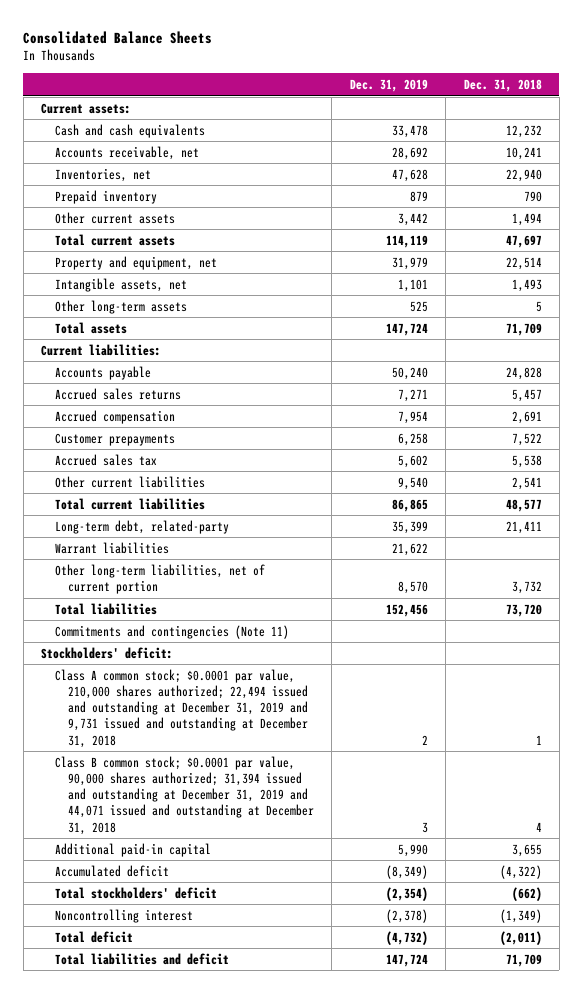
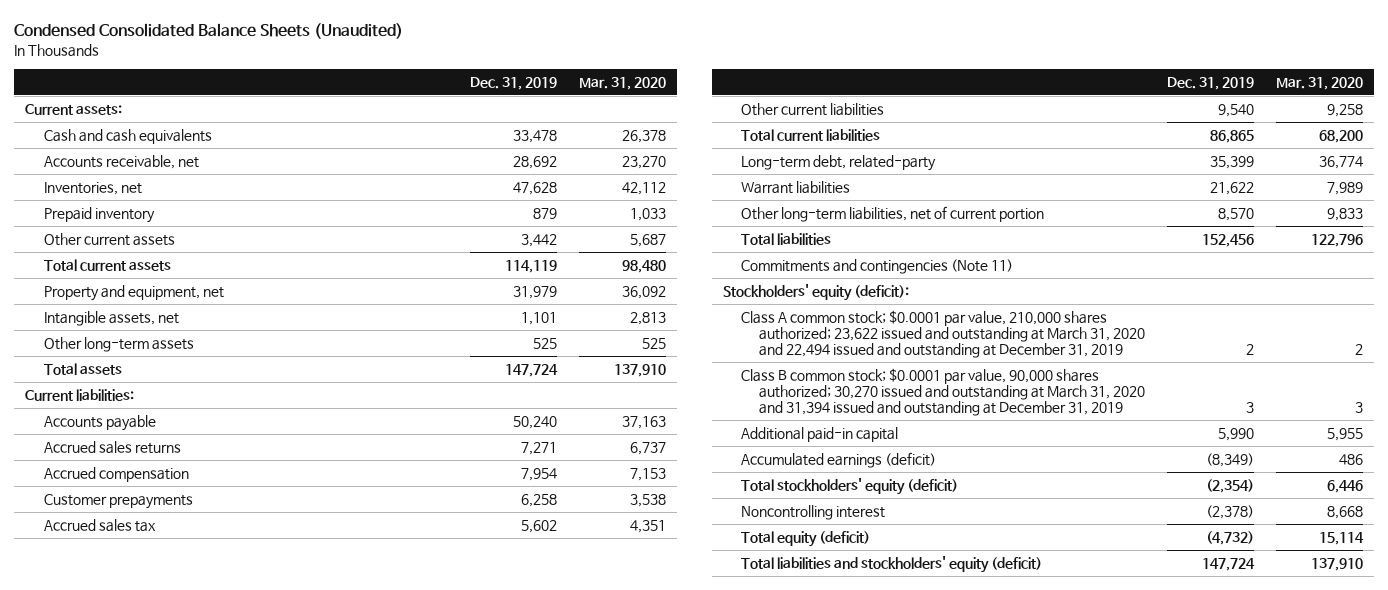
[23,31,213,45] Consolidated Balance Sheets -> [14,23,404,40] Condensed Consolidated Balance Sheets (Unaudited)
[463,78,542,92] Dec. 31, 2018 -> none
none -> [578,76,666,90] Mar. 31, 2020
[41,646,174,659] Stockholders' deficit: -> [722,283,909,301] Stockholders' equity (deficit):
[54,668,309,748] Class A common stock; $0.0001 par value, 210,000 shares authorized; 22,494 issued and outstanding at December 31, 2019 and 9,731 issued and outstanding at December 31, 2018 -> [740,309,1145,359] Class A common stock; $0.0001 par value, 210,000 shares authorized; 23,622 issued and outstanding at March 31, 2020 and 22,494 issued and outstanding at December 31, 2019
[54,755,315,835] Class B common stock; $0.0001 par value, 90,000 shares authorized; 31,394 issued and outstanding at December 31, 2019 and 44,071 issued and outstanding at December 31, 2018 -> [740,367,1145,417] Class B common stock; $0.0001 par value, 90,000 shares authorized; 30,270 issued and outstanding at March 31, 2020 and 31,394 issued and outstanding at December 31, 2019
[54,864,169,877] Accumulated deficit -> [740,451,936,468] Accumulated earnings (deficit)
[54,886,217,899] Total stockholders' deficit -> [740,477,958,495] Total stockholders' equity (deficit)
[54,930,133,943] Total deficit -> [740,530,870,547] Total equity (deficit)
[54,952,229,965] Total liabilities and deficit -> [740,555,1042,573] Total liabilities and stockholders' equity (deficit)

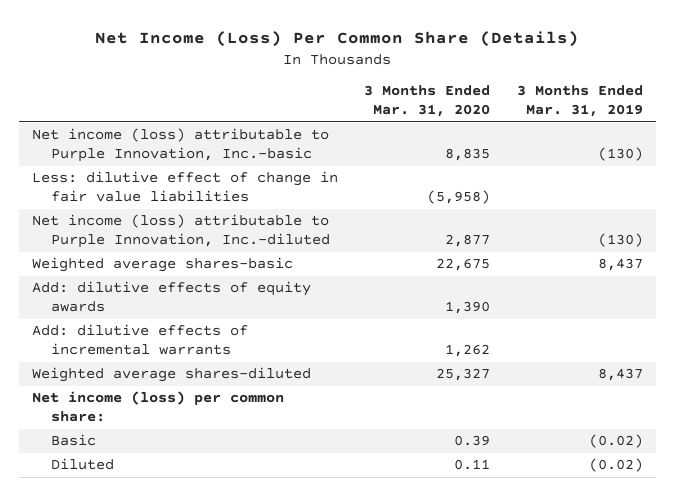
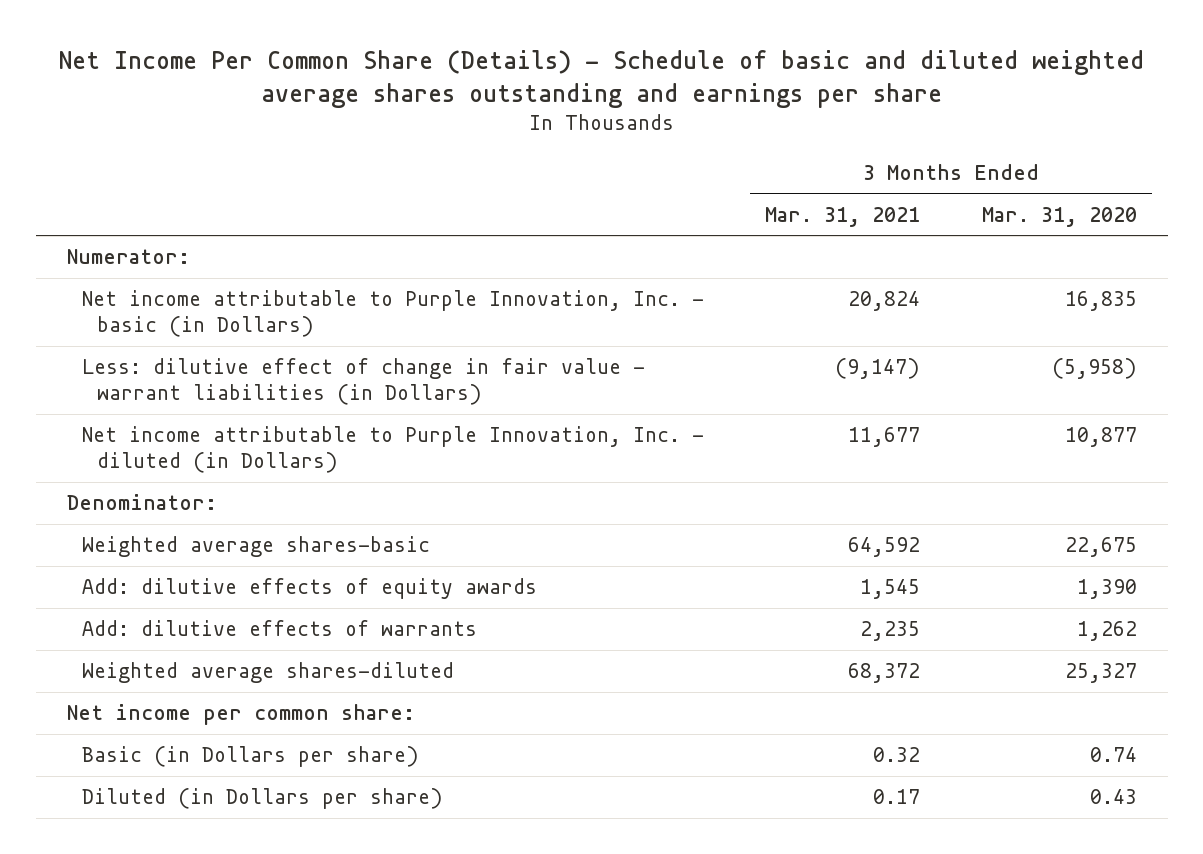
[95,30,580,47] Net Income (Loss) Per Common Share (Details) -> [58,49,1144,108] Net Income Per Common Share (Details) - Schedule of basic and diluted weighted average shares outstanding and earnings per share
[516,85,643,118] 3 Months Ended Mar. 31, 2019 -> none
none -> [765,206,921,227] Mar. 31, 2021
none -> [66,249,190,265] Numerator:
[32,128,330,163] Net income (loss) attributable to Purple Innovation, Inc.-basic -> [81,290,704,338] Net income attributable to Purple Innovation, Inc. - basic (in Dollars)
[445,148,491,162] 8,835 -> [1064,291,1137,312] 16,835
[32,171,339,203] Less: dilutive effect of change in fair value liabilities -> [81,358,645,406] Less: dilutive effect of change in fair value - warrant liabilities (in Dollars)
[32,214,330,249] Net income (loss) attributable to Purple Innovation, Inc.-diluted -> [81,426,704,474] Net income attributable to Purple Innovation, Inc. - diluted (in Dollars)
[445,234,491,248] 2,877 -> [1064,427,1137,448] 10,877
none -> [66,494,217,511] Denominator:
[32,324,249,356] Add: dilutive effects of incremental warrants -> [81,620,477,637] Add: dilutive effects of warrants
[32,391,285,423] Net income (loss) per common share: -> [66,704,415,726] Net income per common share:
[50,434,96,447] Basic -> [81,746,419,768] Basic (in Dollars per share)
[454,435,491,447] 0.39 -> [1089,747,1137,763] 0.74
[50,458,114,471] Diluted -> [81,788,443,810] Diluted (in Dollars per share)
[454,459,491,471] 0.11 -> [1089,789,1137,805] 0.43

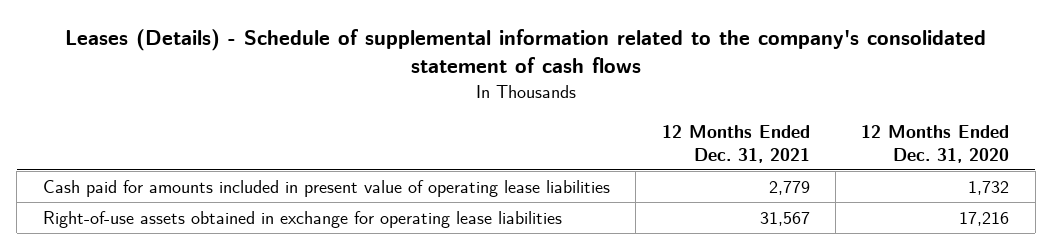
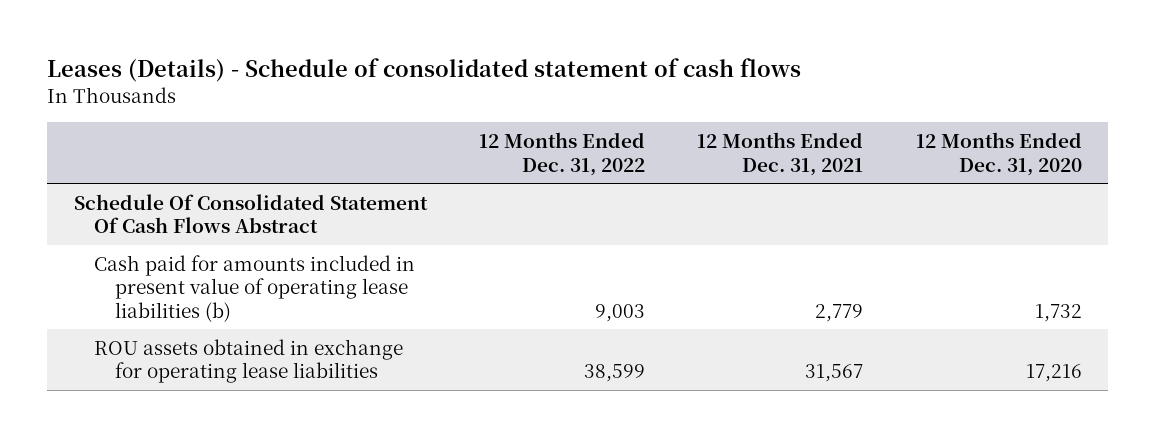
[65,28,987,74] Leases (Details) - Schedule of supplemental information related to the company's consolidated statement of cash flows -> [47,58,802,83] Leases (Details) - Schedule of consolidated statement of cash flows
none -> [479,132,646,176] 12 Months Ended Dec. 31, 2022
none -> [73,193,428,234] Schedule Of Consolidated Statement Of Cash Flows Abstract
[42,179,610,197] Cash paid for amounts included in present value of operating lease liabilities -> [94,254,416,322] Cash paid for amounts included in present value of operating lease liabilities (b)
[42,210,562,228] Right-of-use assets obtained in exchange for operating lease liabilities -> [94,338,404,384] ROU assets obtained in exchange for operating lease liabilities

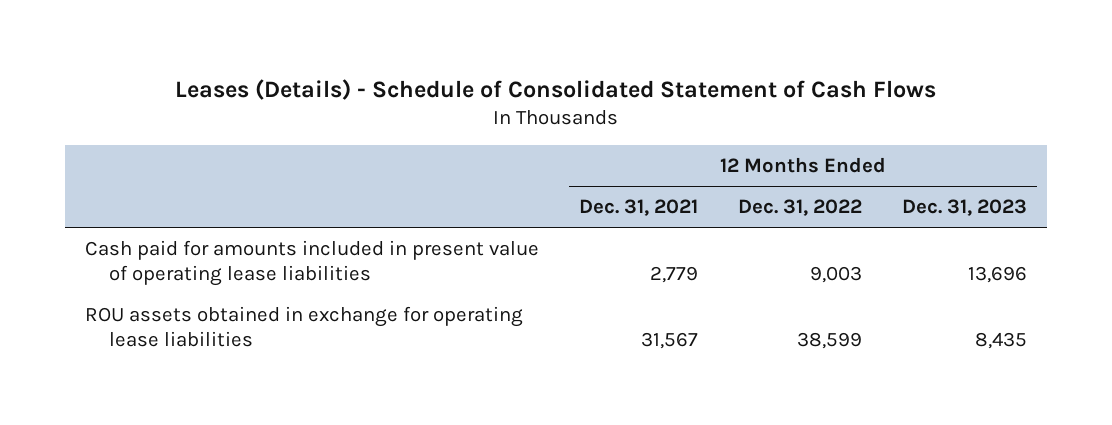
[47,58,802,83] Leases (Details) - Schedule of consolidated statement of cash flows -> [174,78,936,100] Leases (Details) - Schedule of Consolidated Statement of Cash Flows
[915,132,1082,176] 12 Months Ended Dec. 31, 2020 -> none
none -> [902,199,1028,217] Dec. 31, 2023
[73,193,428,234] Schedule Of Consolidated Statement Of Cash Flows Abstract -> none
[94,254,416,322] Cash paid for amounts included in present value of operating lease liabilities (b) -> [84,240,539,286] Cash paid for amounts included in present value of operating lease liabilities

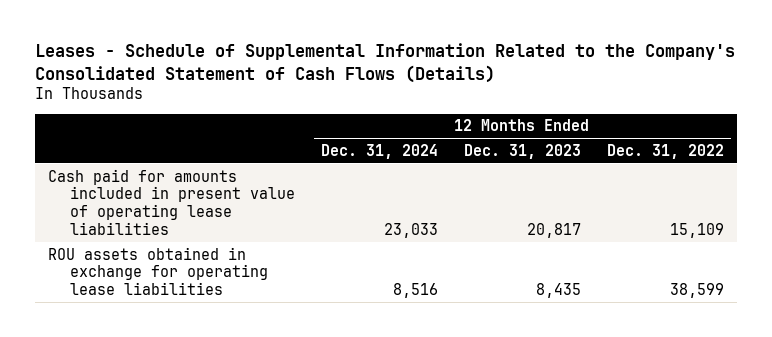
[174,78,936,100] Leases (Details) - Schedule of Consolidated Statement of Cash Flows -> [34,43,735,83] Leases - Schedule of Supplemental Information Related to the Company's Consolidated Statement of Cash Flows (Details)
[578,199,698,217] Dec. 31, 2021 -> none
none -> [320,144,438,160] Dec. 31, 2024
[810,265,863,283] 9,003 -> [670,222,725,238] 15,109
[968,265,1028,283] 13,696 -> [526,222,581,238] 20,817

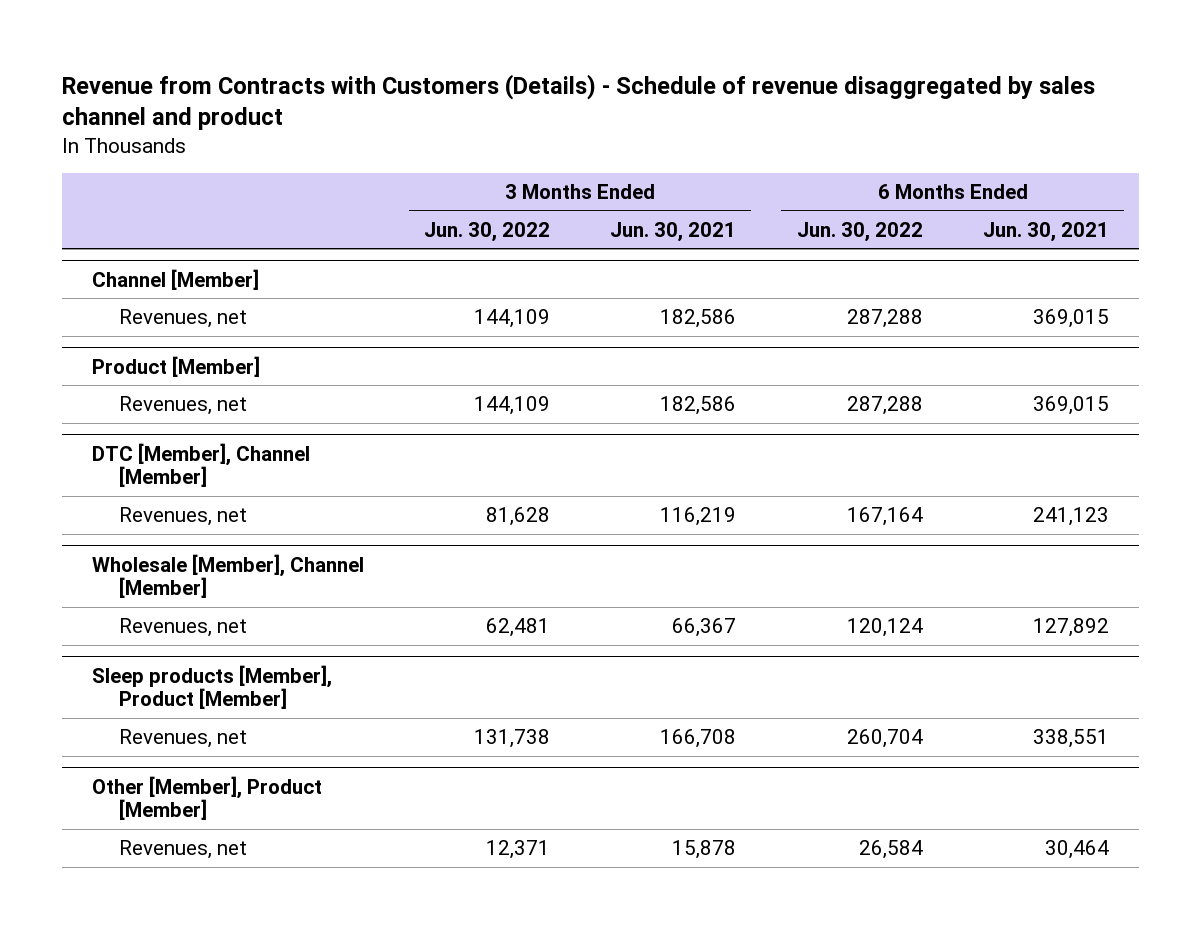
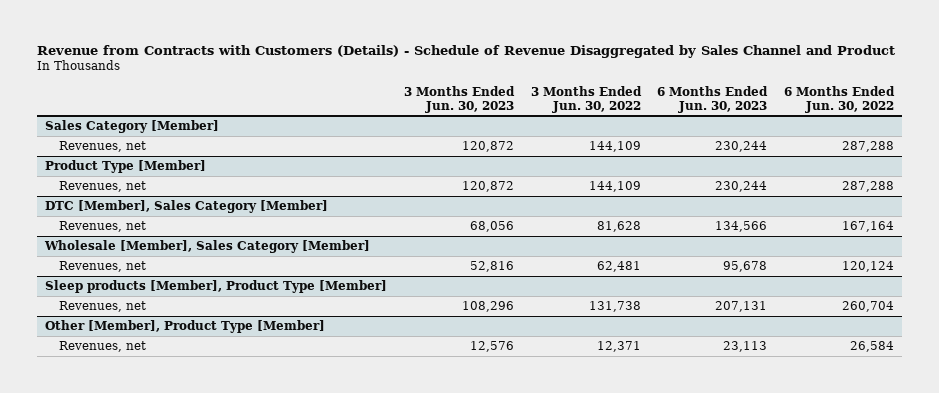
[61,73,1095,131] Revenue from Contracts with Customers (Details) - Schedule of revenue disaggregated by sales channel and product -> [37,44,896,58] Revenue from Contracts with Customers (Details) - Schedule of Revenue Disaggregated by Sales Channel and Product
[610,221,737,242] Jun. 30, 2021 -> none
[982,221,1109,242] Jun. 30, 2021 -> none
none -> [404,85,516,113] 3 Months Ended Jun. 30, 2023
none -> [657,85,769,113] 6 Months Ended Jun. 30, 2023
[92,268,260,290] Channel [Member] -> none
none -> [45,120,220,134] Sales Category [Member]
[92,355,261,377] Product [Member] -> [45,160,207,174] Product Type [Member]
[92,442,311,488] DTC [Member], Channel [Member] -> none
none -> [45,200,329,214] DTC [Member], Sales Category [Member]
[92,553,365,599] Wholesale [Member], Channel [Member] -> none
none -> [44,240,371,254] Wholesale [Member], Sales Category [Member]
[92,664,333,710] Sleep products [Member], Product [Member] -> [45,280,388,294] Sleep products [Member], Product Type [Member]
[92,775,323,821] Other [Member], Product [Member] -> [45,320,326,334] Other [Member], Product Type [Member]

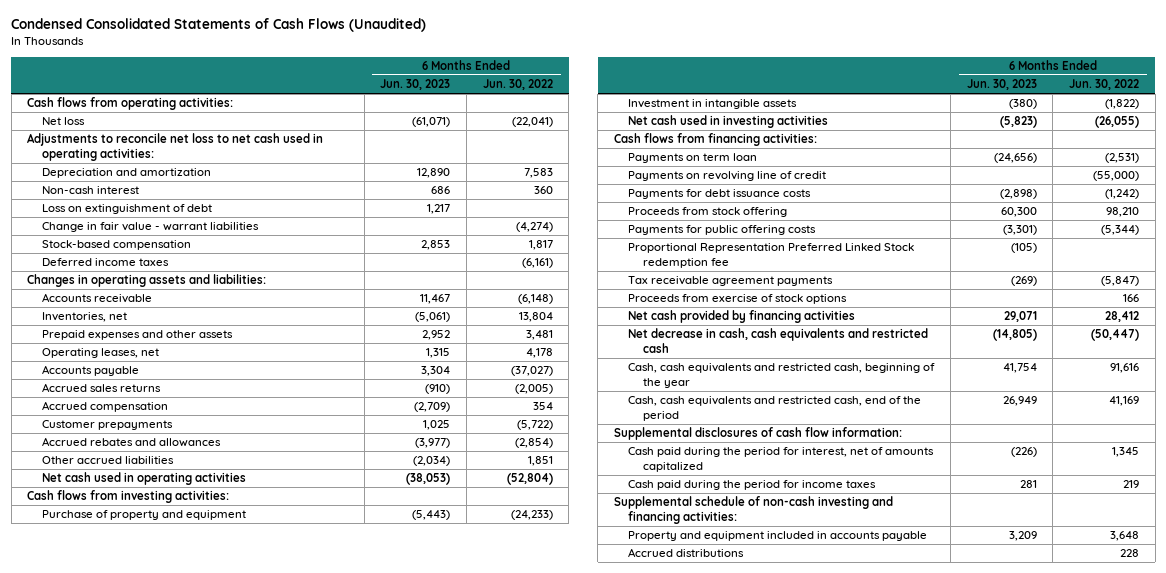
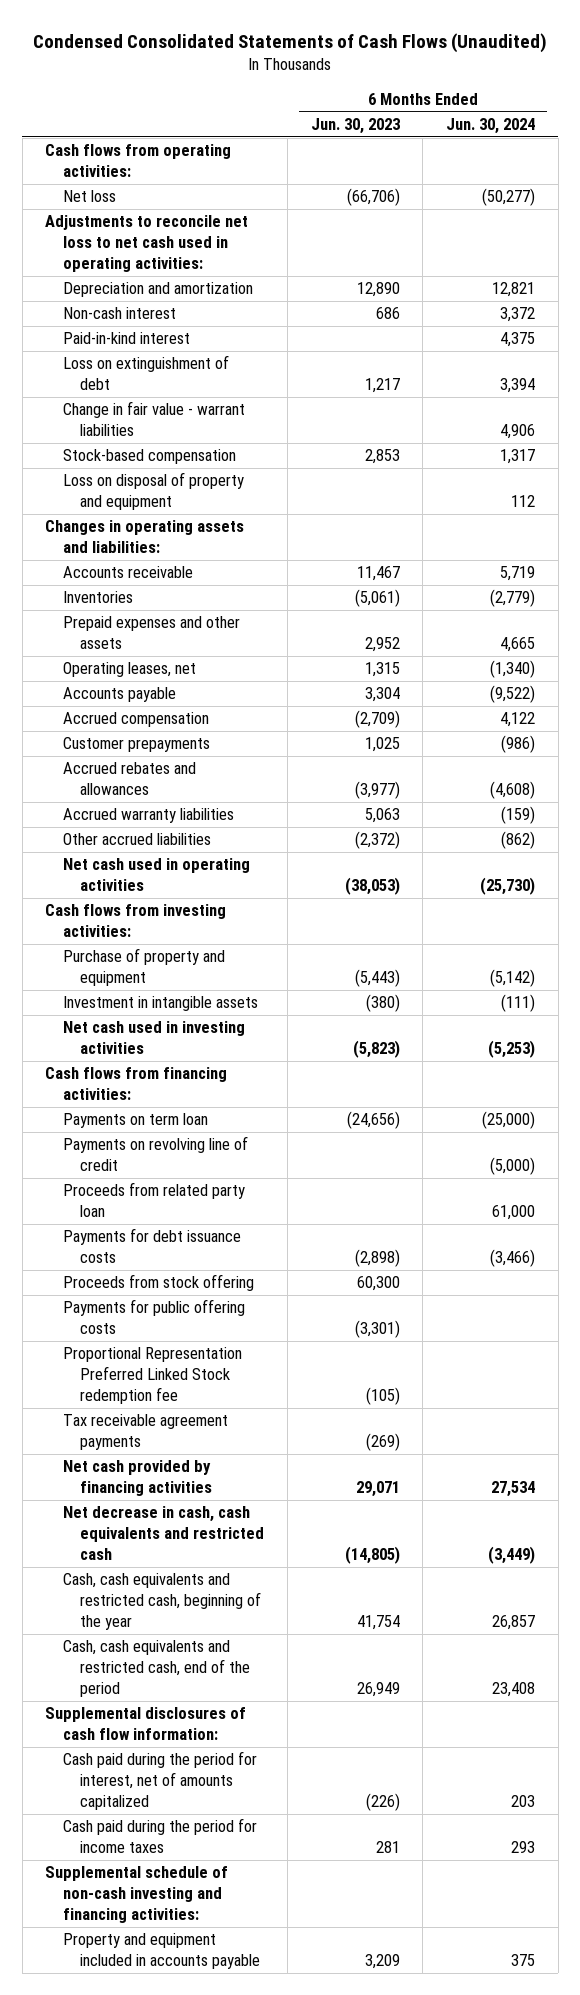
[482,79,553,91] Jun. 30, 2022 -> none
none -> [445,117,535,134] Jun. 30, 2024
[412,117,451,128] (61,071) -> [346,188,400,207] (66,706)
none -> [62,332,190,345] Paid-in-kind interest
[42,258,170,267] Deferred income taxes -> none
none -> [62,472,244,511] Loss on disposal of property and equipment
[42,312,128,323] Inventories, net -> [62,591,133,604] Inventories
[42,383,162,393] Accrued sales returns -> none
none -> [62,808,234,824] Accrued warranty liabilities
[413,456,451,467] (2,034) -> [354,831,400,850] (2,372)
none -> [62,1182,245,1218] Proceeds from related party loan
[628,294,848,305] Proceeds from exercise of stock options -> none
[628,548,745,558] Accrued distributions -> none

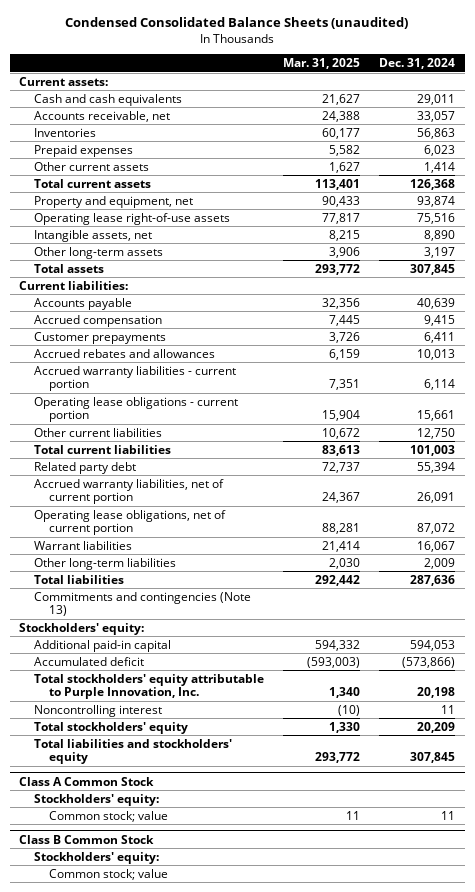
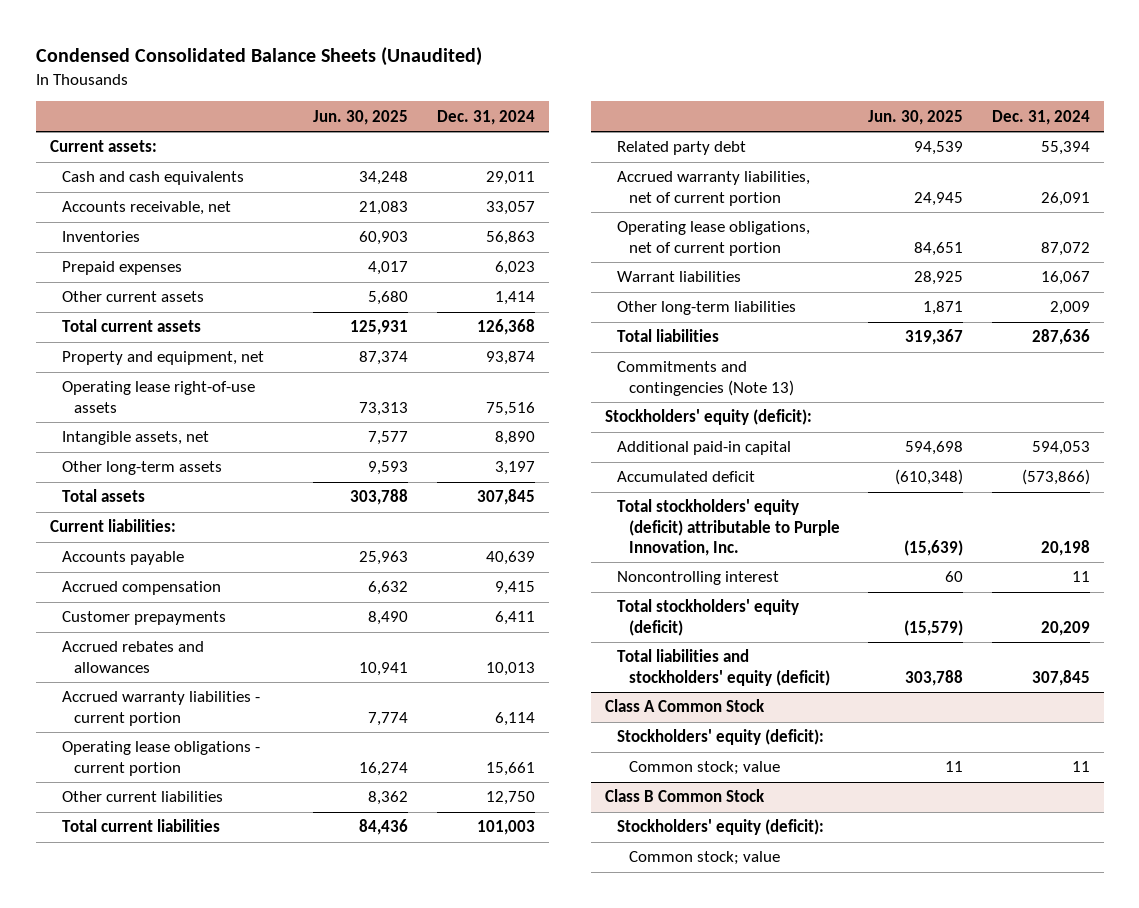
[65,17,409,30] Condensed Consolidated Balance Sheets (unaudited) -> [35,46,482,66] Condensed Consolidated Balance Sheets (Unaudited)
[283,58,361,70] Mar. 31, 2025 -> none
none -> [313,109,409,125] Jun. 30, 2025
[19,622,145,635] Stockholders' equity: -> [604,409,812,426] Stockholders' equity (deficit):
[34,673,265,700] Total stockholders' equity attributable to Purple Innovation, Inc. -> [617,499,841,556] Total stockholders' equity (deficit) attributable to Purple Innovation, Inc.
[34,721,189,734] Total stockholders' equity -> [617,599,800,636] Total stockholders' equity (deficit)
[34,738,233,765] Total liabilities and stockholders' equity -> [617,649,831,686] Total liabilities and stockholders' equity (deficit)
[34,793,160,806] Stockholders' equity: -> [617,729,825,746] Stockholders' equity (deficit):
[34,851,160,864] Stockholders' equity: -> [617,819,825,836] Stockholders' equity (deficit):

